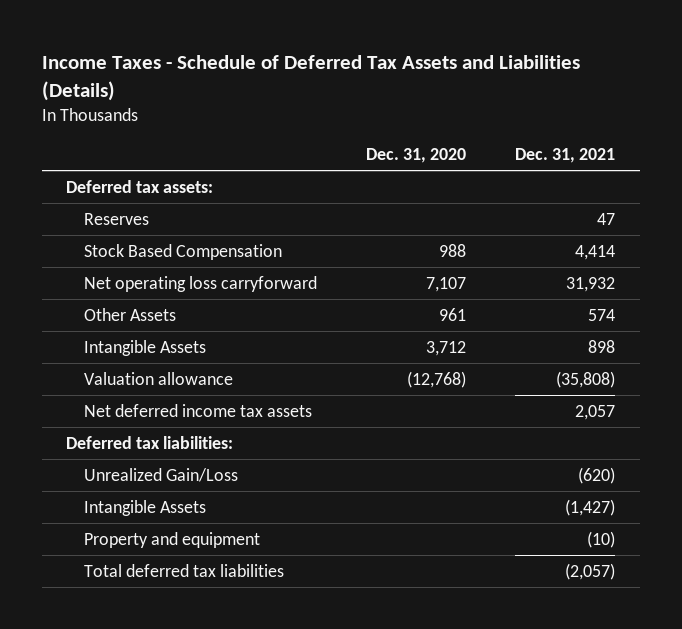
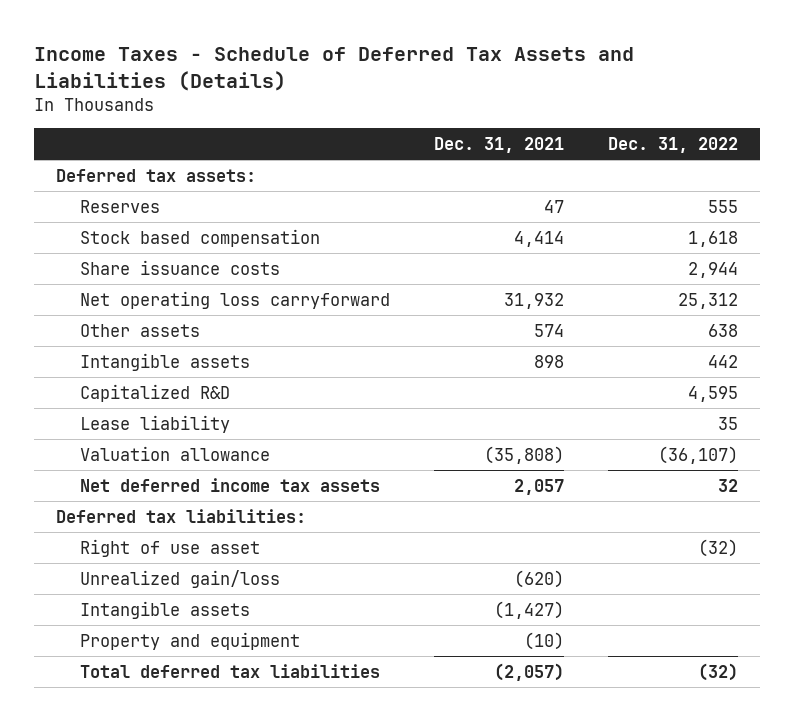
[366,148,467,164] Dec. 31, 2020 -> none
none -> [608,136,739,153] Dec. 31, 2022
[84,243,283,260] Stock Based Compensation -> [80,228,321,247] Stock based compensation
none -> [80,259,281,275] Share issuance costs
[84,307,177,321] Other Assets -> [80,323,201,337] Other assets
[84,339,207,356] Intangible Assets -> [80,352,251,371] Intangible assets
none -> [80,383,231,402] Capitalized R&D
none -> [80,414,231,433] Lease liability
none -> [80,538,261,557] Right of use asset
[84,467,239,482] Unrealized Gain/Loss -> [80,569,281,588] Unrealized gain/loss
[84,499,207,516] Intangible Assets -> [80,600,251,619] Intangible assets

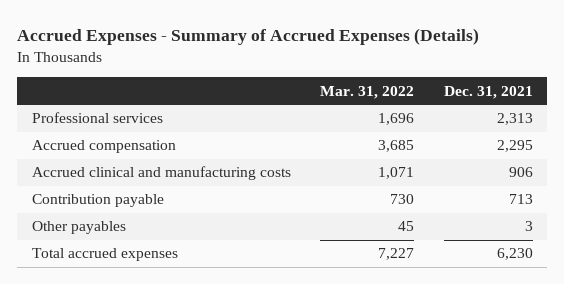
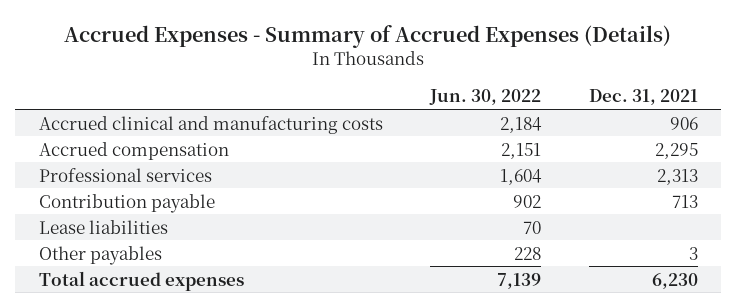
[320,85,415,99] Mar. 31, 2022 -> none
none -> [429,89,542,106] Jun. 30, 2022
[31,140,176,154] Accrued compensation -> [39,141,230,160] Accrued compensation
[31,112,163,124] Professional services -> [39,167,213,182] Professional services
none -> [39,219,169,234] Lease liabilities

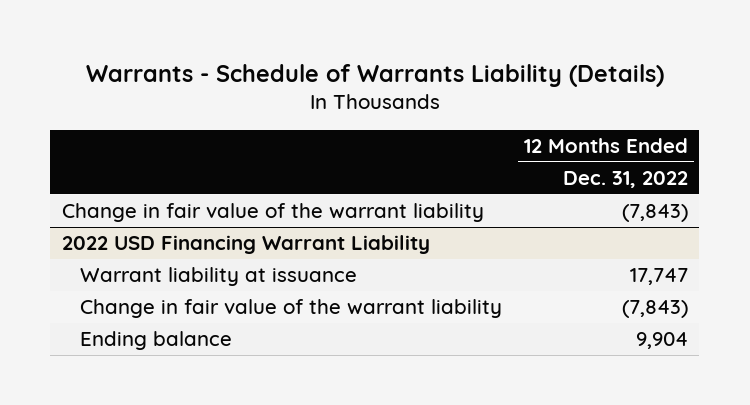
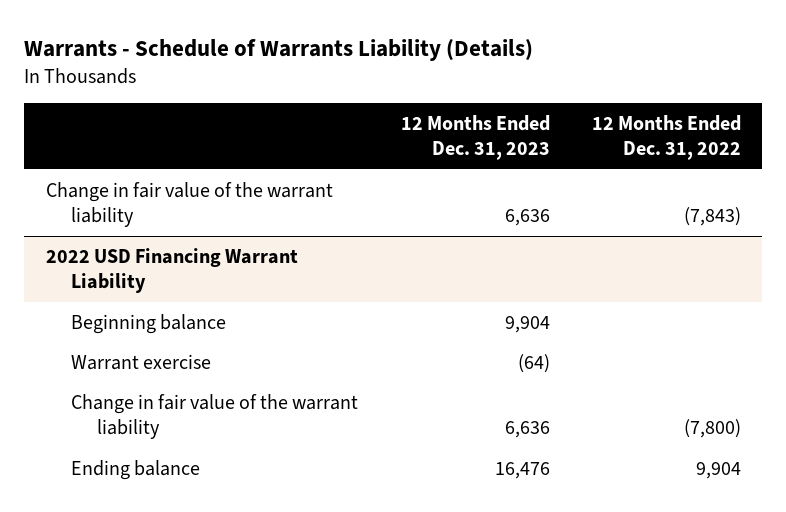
none -> [400,114,550,161] 12 Months Ended Dec. 31, 2023
[79,267,357,287] Warrant liability at issuance -> none
none -> [71,313,227,334] Beginning balance
none -> [71,353,212,370] Warrant exercise
[621,300,688,319] (7,843) -> [683,419,741,439] (7,800)

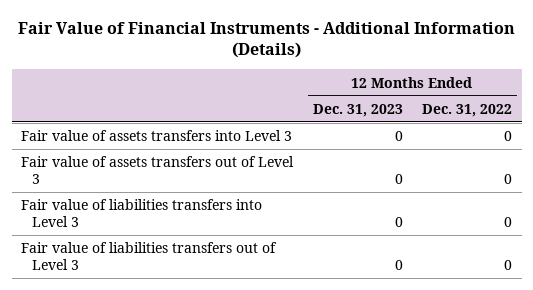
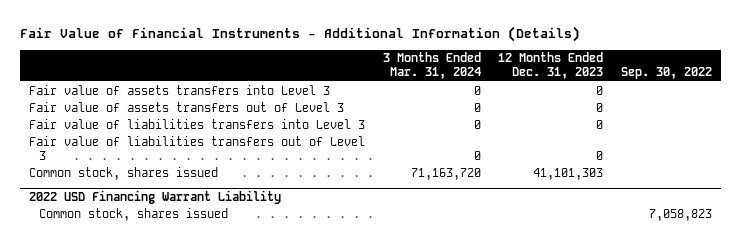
[421,103,512,117] Dec. 31, 2022 -> none
none -> [382,52,481,80] 3 Months Ended Mar. 31, 2024
none -> [621,67,713,80] Sep. 30, 2022
none -> [29,166,219,180] Common stock, shares issued
none -> [29,189,282,204] 2022 USD Financing Warrant Liability
none -> [38,207,228,221] Common stock, shares issued

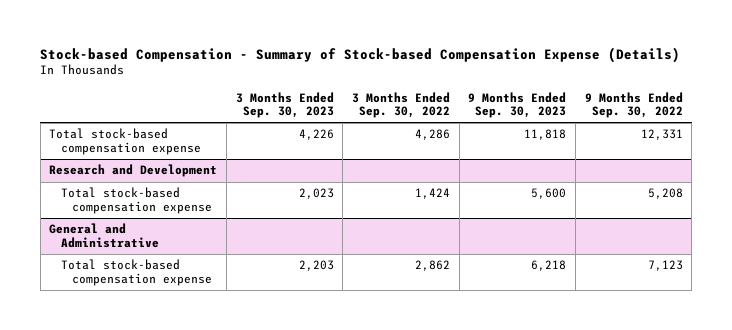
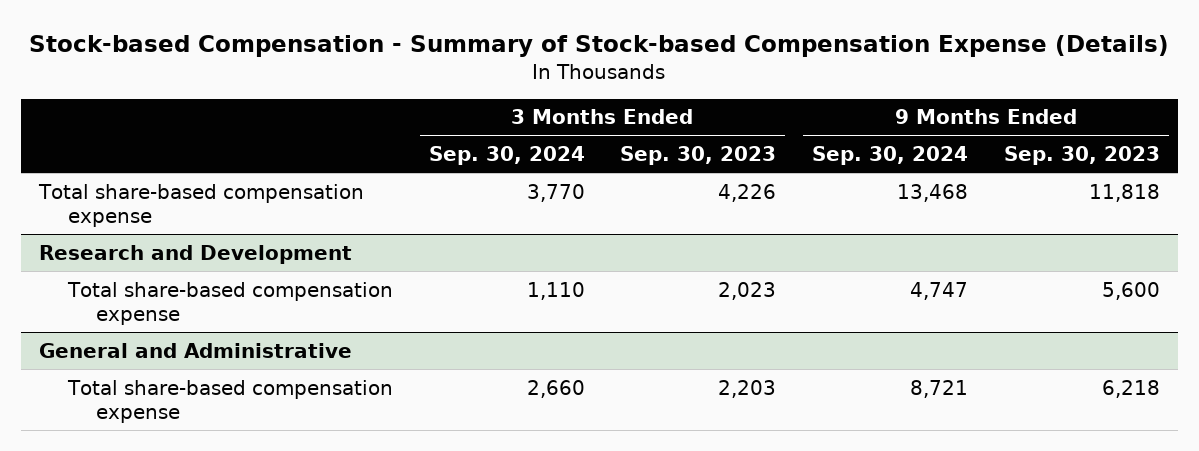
[352,91,451,119] 3 Months Ended Sep. 30, 2022 -> none
[584,91,683,119] 9 Months Ended Sep. 30, 2022 -> none
none -> [428,146,585,166] Sep. 30, 2024
none -> [812,146,969,166] Sep. 30, 2024
[49,128,201,156] Total stock-based compensation expense -> [38,183,365,228] Total share-based compensation expense
[60,187,213,215] Total stock-based compensation expense -> [66,281,393,326] Total share-based compensation expense
[60,259,213,287] Total stock-based compensation expense -> [66,379,393,424] Total share-based compensation expense

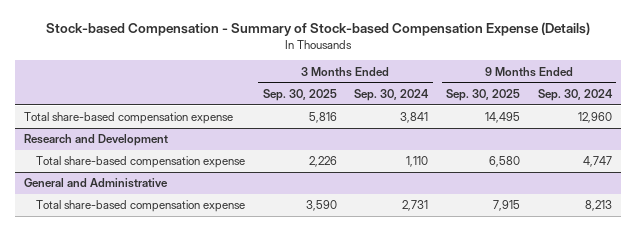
[620,146,777,166] Sep. 30, 2023 -> none
[1003,146,1160,166] Sep. 30, 2023 -> none
none -> [262,88,337,101] Sep. 30, 2025
none -> [445,88,520,101] Sep. 30, 2025
[526,183,585,202] 3,770 -> [400,112,429,124] 3,841
[897,183,969,202] 13,468 -> [577,112,612,124] 12,960
[526,379,585,398] 2,660 -> [402,200,429,212] 2,731
[910,379,969,398] 8,721 -> [584,200,612,212] 8,213

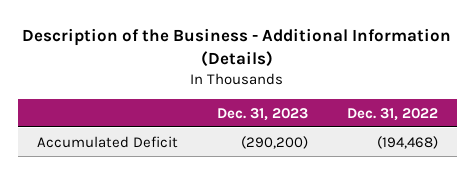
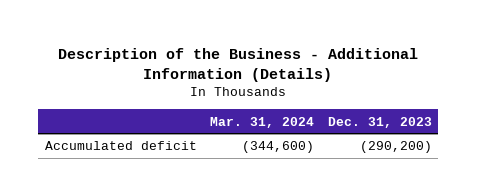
[346,107,438,121] Dec. 31, 2022 -> none
none -> [210,116,315,128] Mar. 31, 2024
[37,135,179,148] Accumulated Deficit -> [45,141,198,151] Accumulated deficit

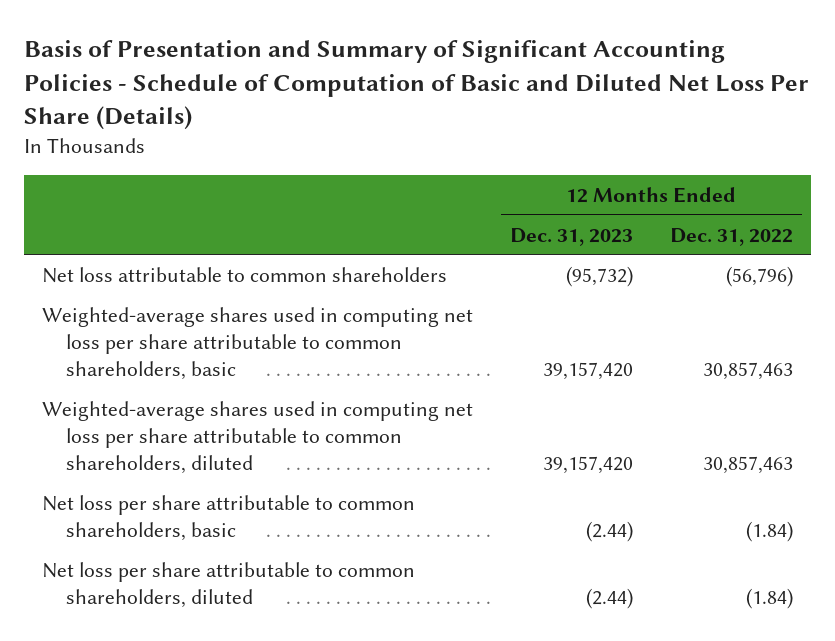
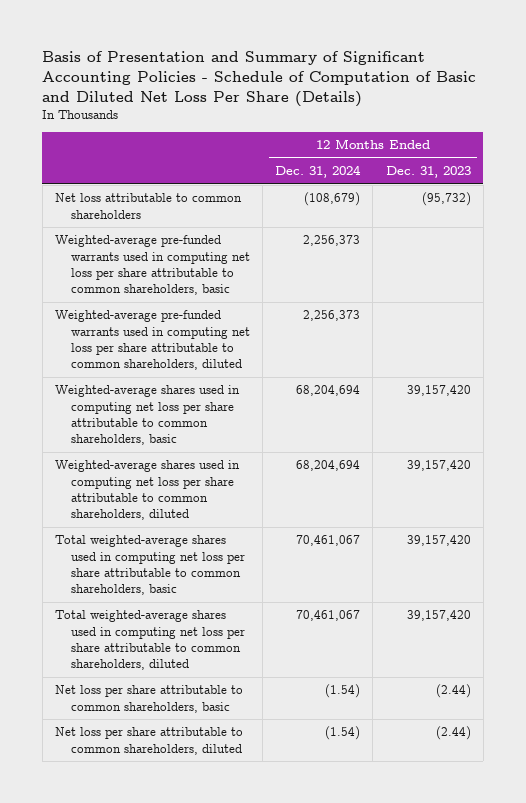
[669,227,793,246] Dec. 31, 2022 -> none
none -> [275,165,362,179] Dec. 31, 2024
none -> [54,235,250,296] Weighted-average pre-funded warrants used in computing net loss per share attributable to common shareholders, basic
none -> [54,310,250,371] Weighted-average pre-funded warrants used in computing net loss per share attributable to common shareholders, diluted
none -> [54,535,245,596] Total weighted-average shares used in computing net loss per share attributable to common shareholders, basic
none -> [54,610,245,671] Total weighted-average shares used in computing net loss per share attributable to common shareholders, diluted

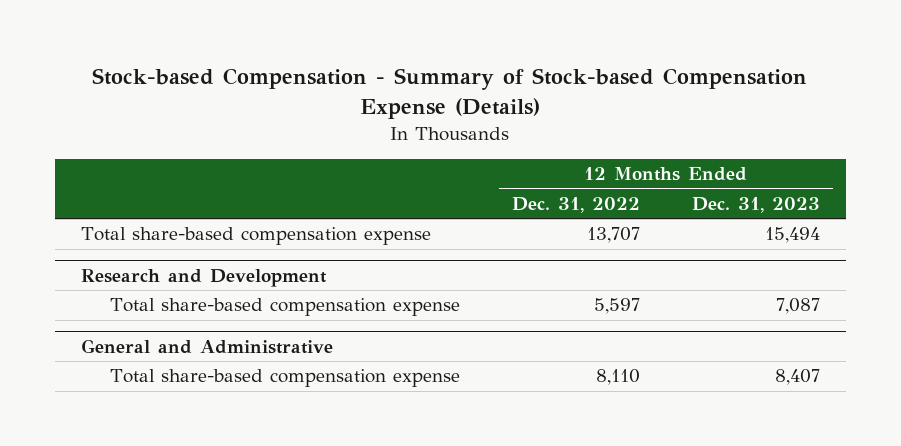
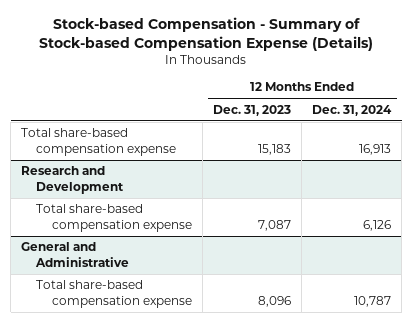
[511,196,640,213] Dec. 31, 2022 -> none
none -> [312,104,393,116] Dec. 31, 2024
[764,227,820,244] 15,494 -> [257,143,291,155] 15,183
[774,369,820,386] 8,407 -> [257,295,291,307] 8,096

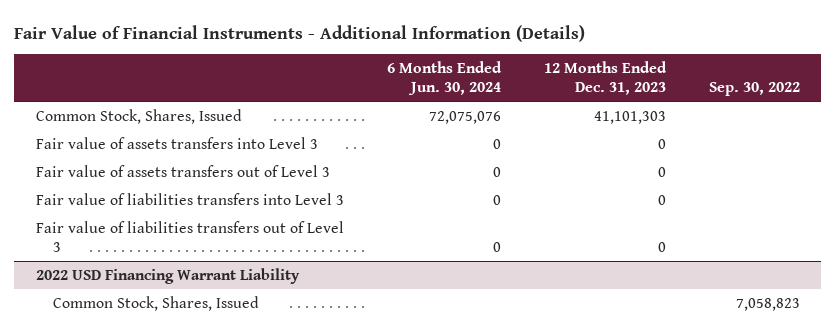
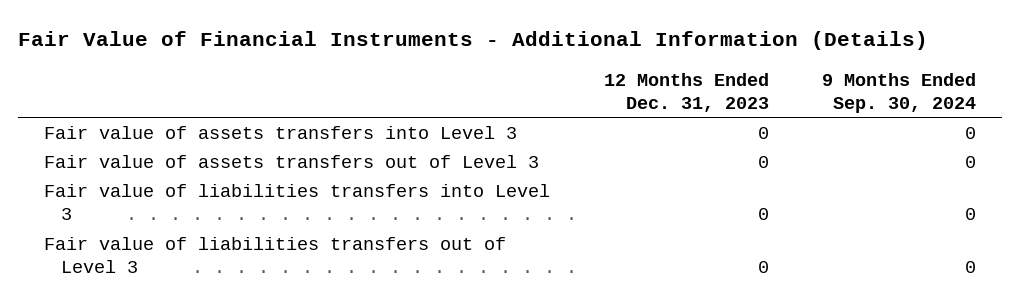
[386,61,502,95] 6 Months Ended Jun. 30, 2024 -> none
[708,81,800,96] Sep. 30, 2022 -> none
none -> [821,72,976,113] 9 Months Ended Sep. 30, 2024
[35,108,242,124] Common Stock, Shares, Issued -> none
[35,267,300,284] 2022 USD Financing Warrant Liability -> none
[53,295,260,311] Common Stock, Shares, Issued -> none

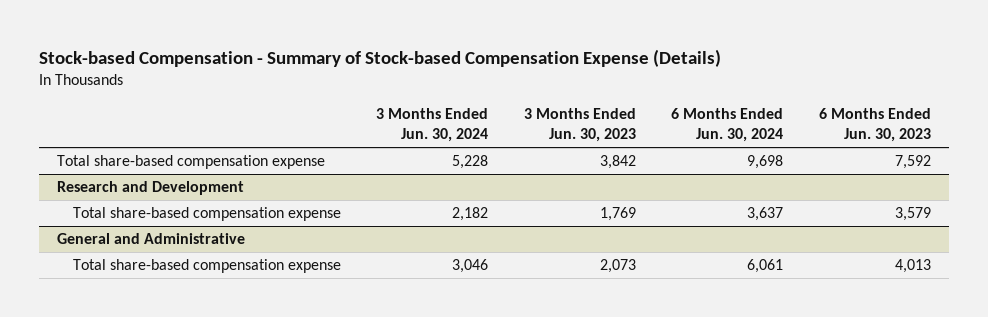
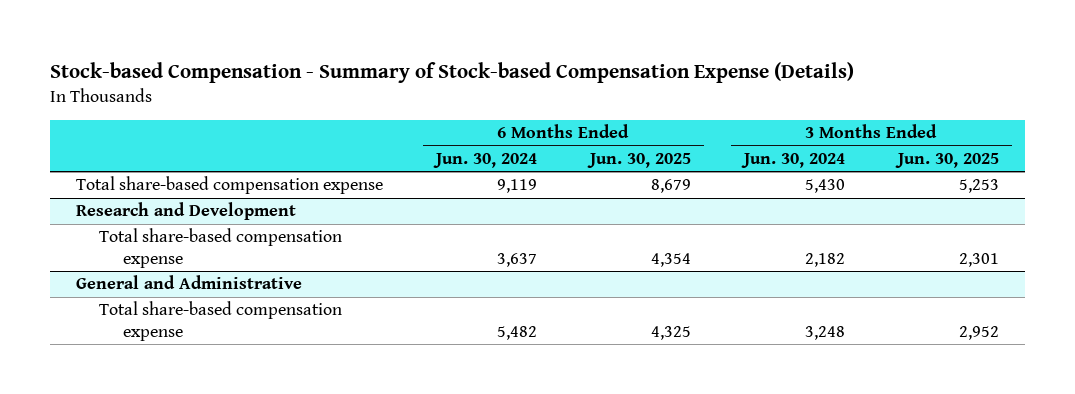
[523,108,636,143] 3 Months Ended Jun. 30, 2023 -> none
[818,108,931,143] 6 Months Ended Jun. 30, 2023 -> none
none -> [586,152,691,168] Jun. 30, 2025
none -> [894,152,999,168] Jun. 30, 2025
[452,155,489,170] 5,228 -> [804,179,845,194] 5,430
[747,155,784,170] 9,698 -> [497,179,538,194] 9,119
[452,259,489,274] 3,046 -> [804,325,845,340] 3,248
[747,259,784,274] 6,061 -> [497,325,538,340] 5,482

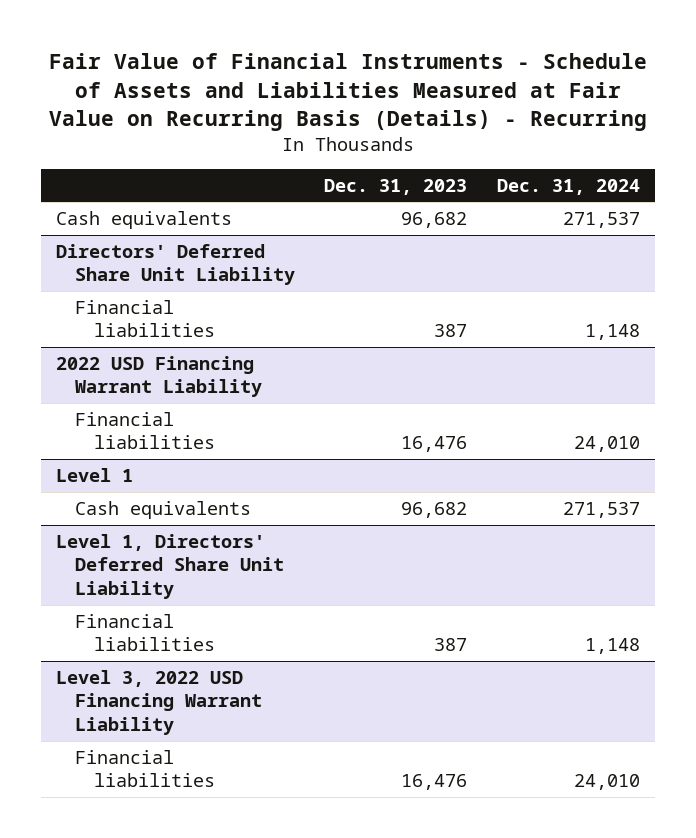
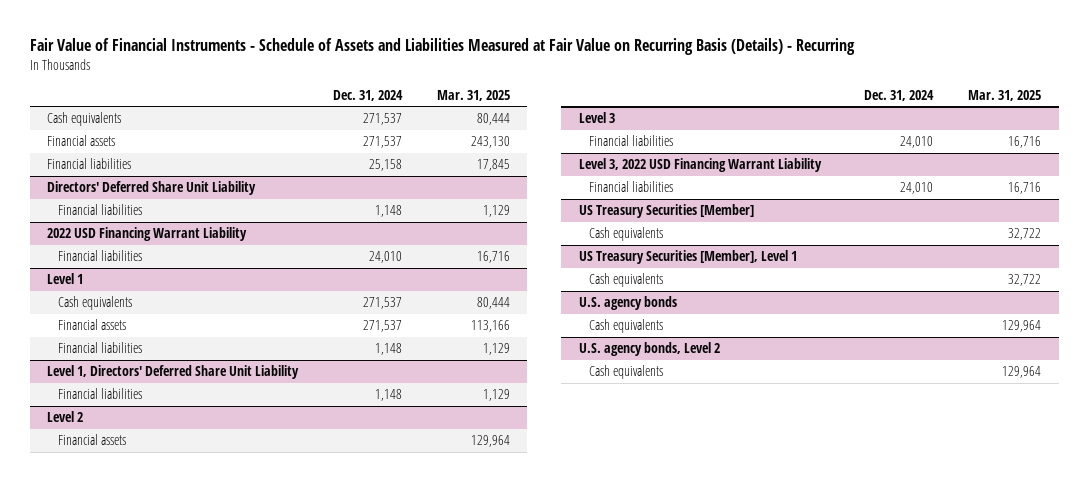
[324,178,468,195] Dec. 31, 2023 -> none
none -> [436,89,510,101] Mar. 31, 2025
none -> [47,135,116,147] Financial assets
none -> [47,158,132,170] Financial liabilities
none -> [57,319,126,331] Financial assets
none -> [57,342,142,354] Financial liabilities
none -> [47,411,84,423] Level 2
none -> [57,434,126,446] Financial assets
none -> [578,112,615,124] Level 3
none -> [589,135,674,147] Financial liabilities
none -> [578,204,754,219] US Treasury Securities [Member]
none -> [589,227,664,242] Cash equivalents
none -> [578,250,797,265] US Treasury Securities [Member], Level 1
none -> [589,273,664,288] Cash equivalents
none -> [578,296,677,311] U.S. agency bonds
none -> [589,319,664,334] Cash equivalents
none -> [578,342,720,357] U.S. agency bonds, Level 2
none -> [589,365,664,380] Cash equivalents

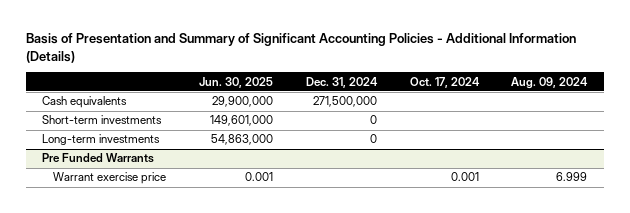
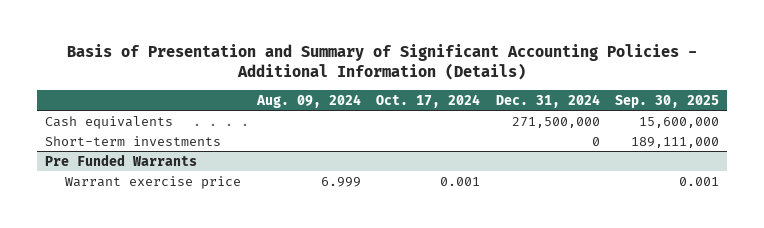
[198,76,273,88] Jun. 30, 2025 -> none
none -> [615,94,720,108] Sep. 30, 2025
[42,134,161,146] Long-term investments -> none

